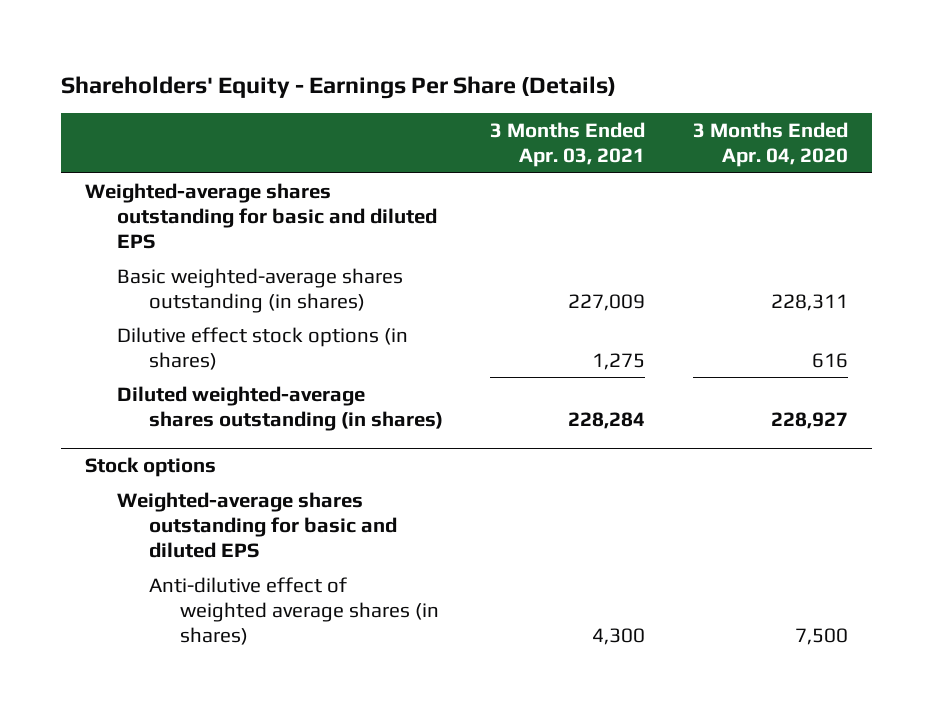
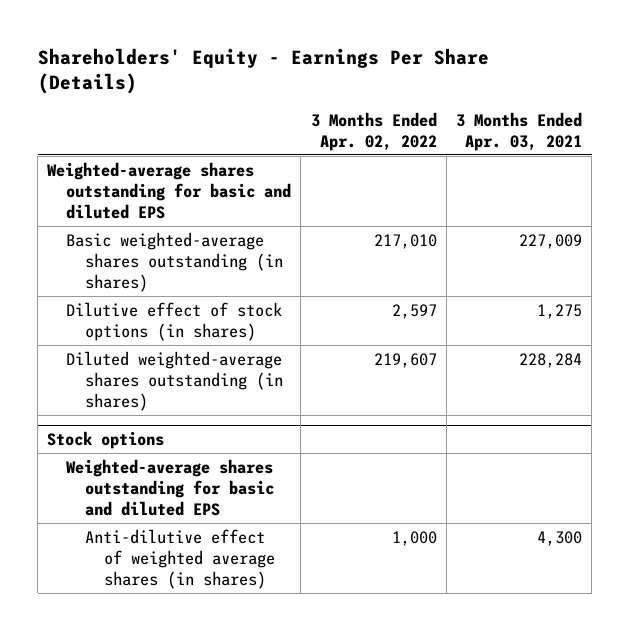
[693,122,849,168] 3 Months Ended Apr. 04, 2020 -> none
none -> [310,111,437,151] 3 Months Ended Apr. 02, 2022
[116,326,408,370] Dilutive effect stock options (in shares) -> [66,301,283,341] Dilutive effect of stock options (in shares)

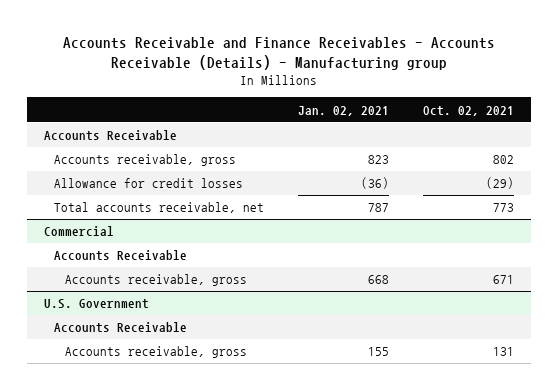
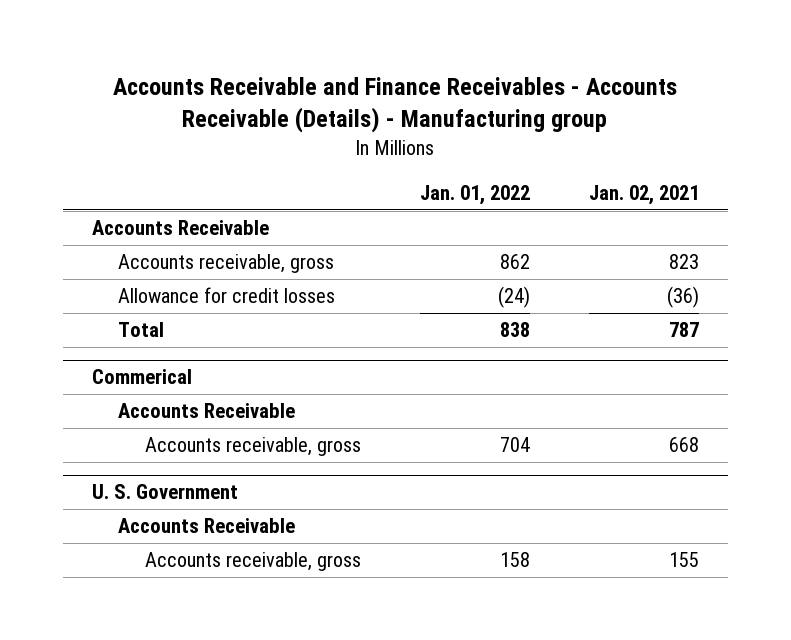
[423,105,515,116] Oct. 02, 2021 -> none
none -> [419,185,530,206] Jan. 01, 2022
[54,202,265,214] Total accounts receivable, net -> [118,322,165,338] Total
[43,226,114,237] Commercial -> [92,369,193,385] Commerical
[43,299,149,310] U.S. Government -> [92,484,239,500] U. S. Government

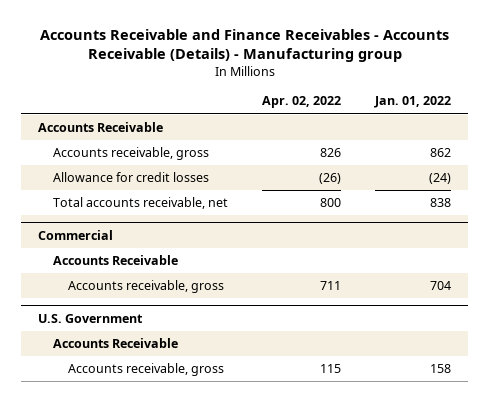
[588,185,699,206] Jan. 02, 2021 -> none
none -> [262,96,342,109] Apr. 02, 2022
[118,322,165,338] Total -> [52,197,228,210] Total accounts receivable, net
[92,369,193,385] Commerical -> [37,230,113,241] Commercial
[92,484,239,500] U. S. Government -> [37,314,143,324] U.S. Government

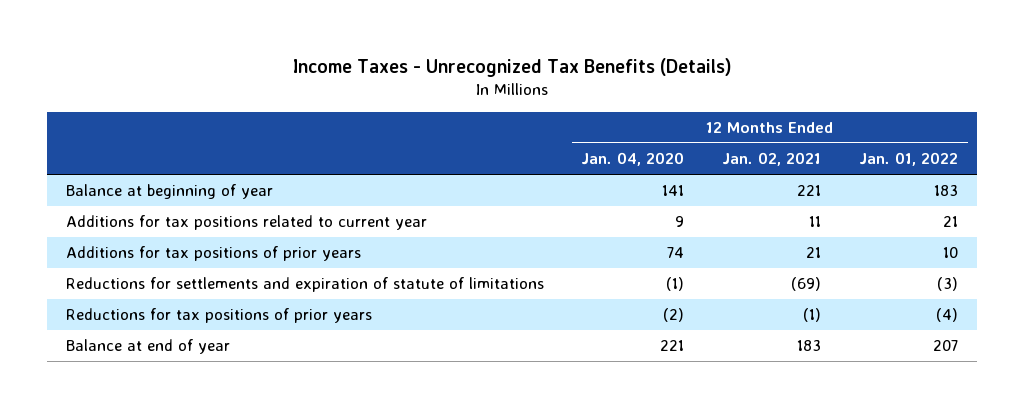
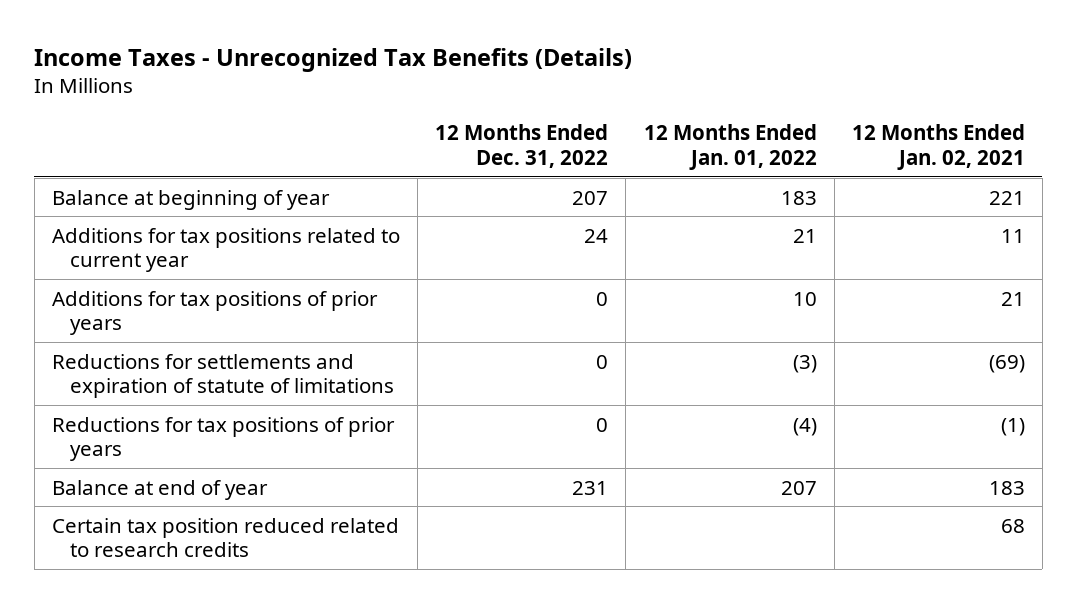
[581,152,685,167] Jan. 04, 2020 -> none
none -> [435,124,609,168] 12 Months Ended Dec. 31, 2022
none -> [52,517,400,558] Certain tax position reduced related to research credits

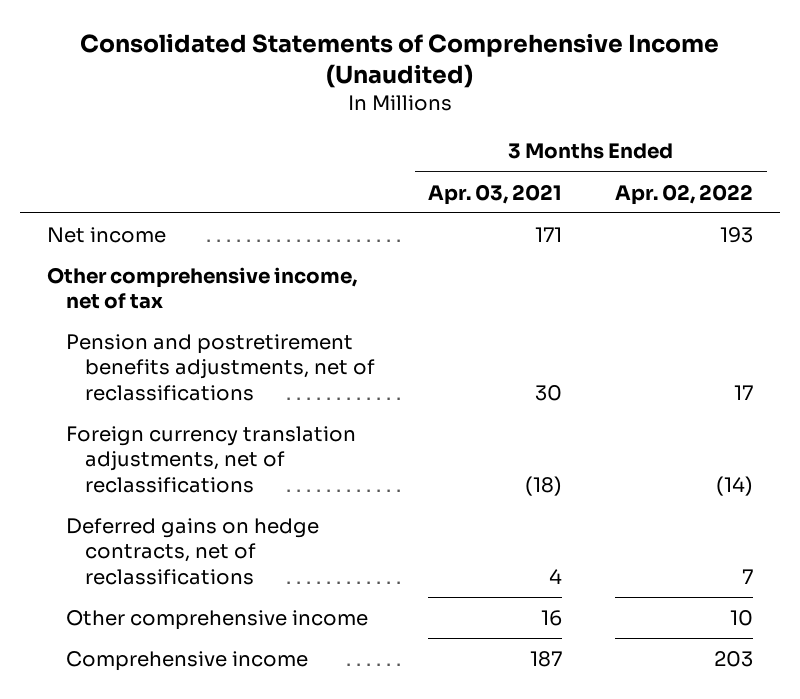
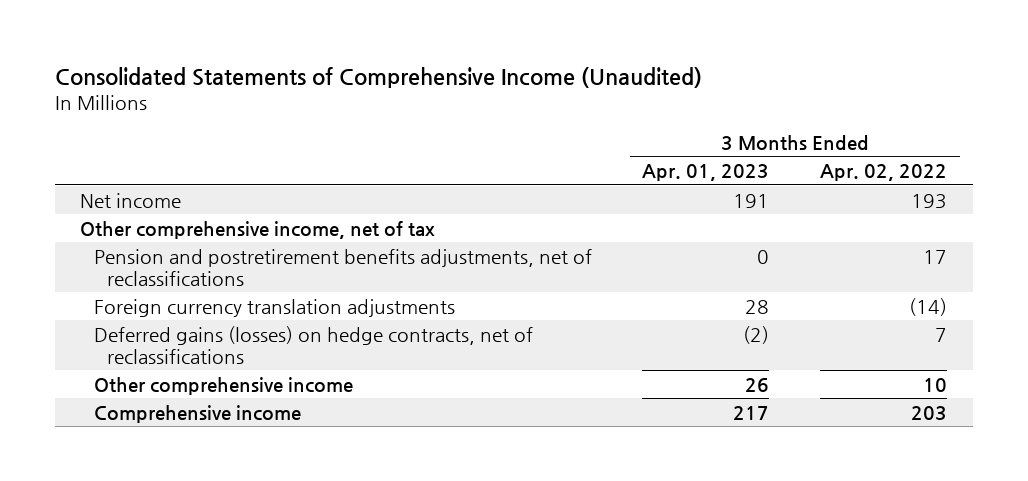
[427,183,562,205] Apr. 03, 2021 -> none
none -> [642,163,770,181] Apr. 01, 2023
[65,425,356,493] Foreign currency translation adjustments, net of reclassifications -> [93,298,455,317] Foreign currency translation adjustments
[65,517,319,585] Deferred gains on hedge contracts, net of reclassifications -> [93,325,533,364] Deferred gains (losses) on hedge contracts, net of reclassifications

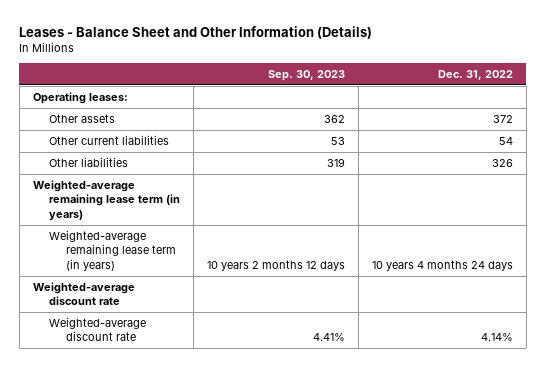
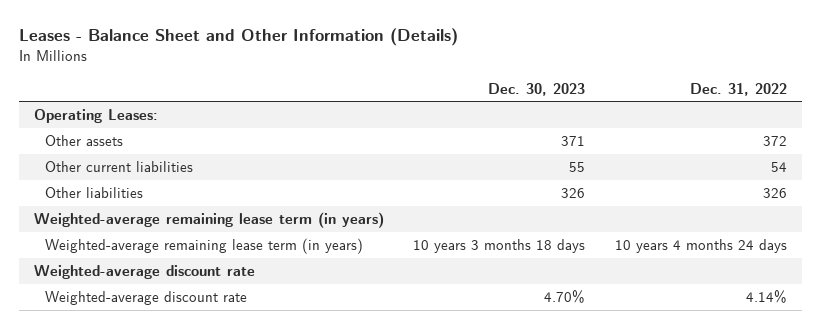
[268,69,346,81] Sep. 30, 2023 -> none
none -> [488,82,586,96] Dec. 30, 2023
[32,91,128,104] Operating leases: -> [33,109,158,124] Operating Leases:

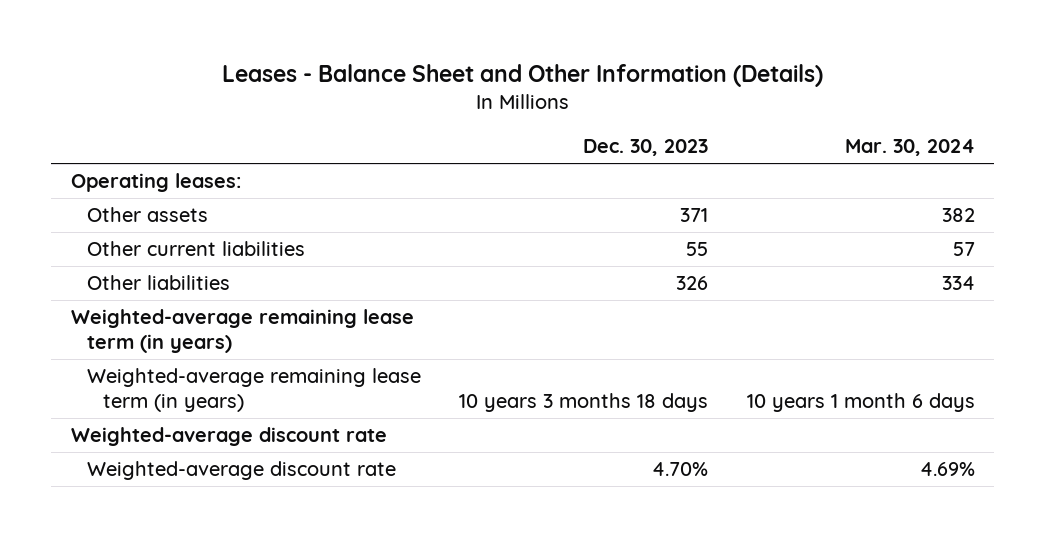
[690,82,788,96] Dec. 31, 2022 -> none
none -> [844,139,975,157] Mar. 30, 2024
[33,109,158,124] Operating Leases: -> [70,173,241,193] Operating leases:

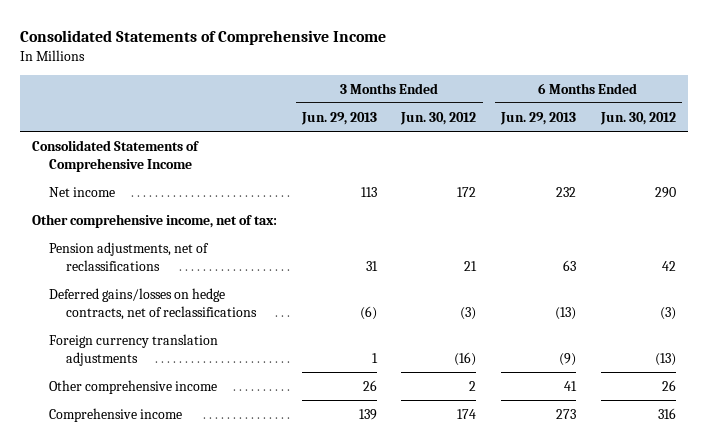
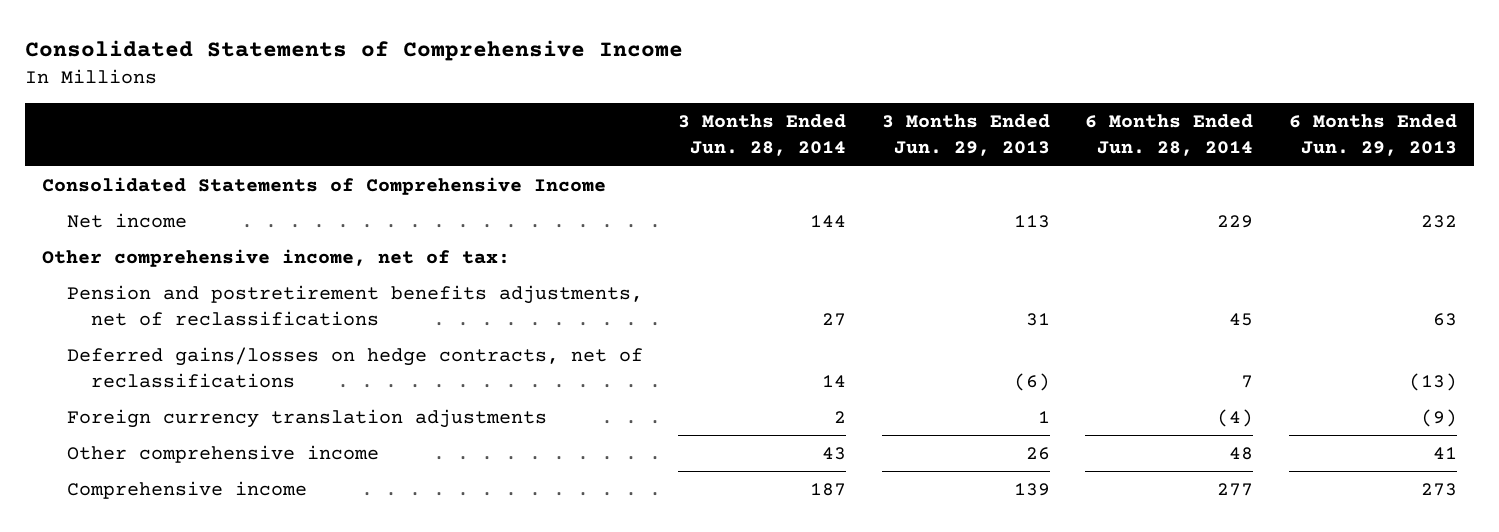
[400,111,477,125] Jun. 30, 2012 -> none
[599,111,676,125] Jun. 30, 2012 -> none
none -> [678,114,847,157] 3 Months Ended Jun. 28, 2014
none -> [1085,114,1254,157] 6 Months Ended Jun. 28, 2014
[48,241,209,271] Pension adjustments, net of reclassifications -> [66,284,643,327] Pension and postretirement benefits adjustments, net of reclassifications

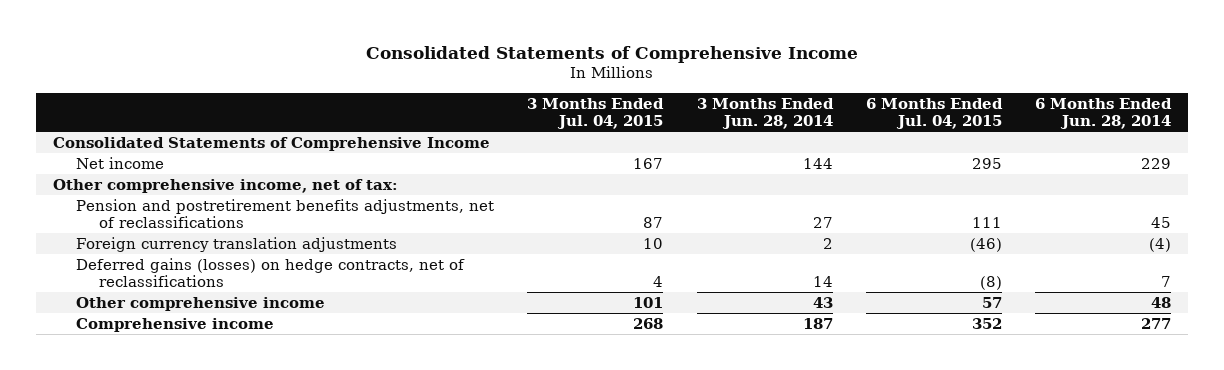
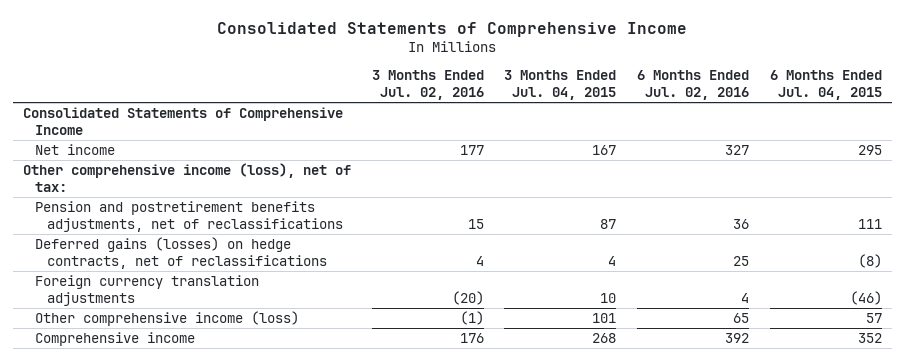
[696,97,834,130] 3 Months Ended Jun. 28, 2014 -> none
[1035,97,1173,130] 6 Months Ended Jun. 28, 2014 -> none
none -> [371,69,484,100] 3 Months Ended Jul. 02, 2016
none -> [637,69,750,100] 6 Months Ended Jul. 02, 2016
[52,178,398,193] Other comprehensive income, net of tax: -> [23,163,352,193] Other comprehensive income (loss), net of tax:
[76,236,398,252] Foreign currency translation adjustments -> [35,275,260,307] Foreign currency translation adjustments
[76,296,326,311] Other comprehensive income -> [35,311,300,327] Other comprehensive income (loss)

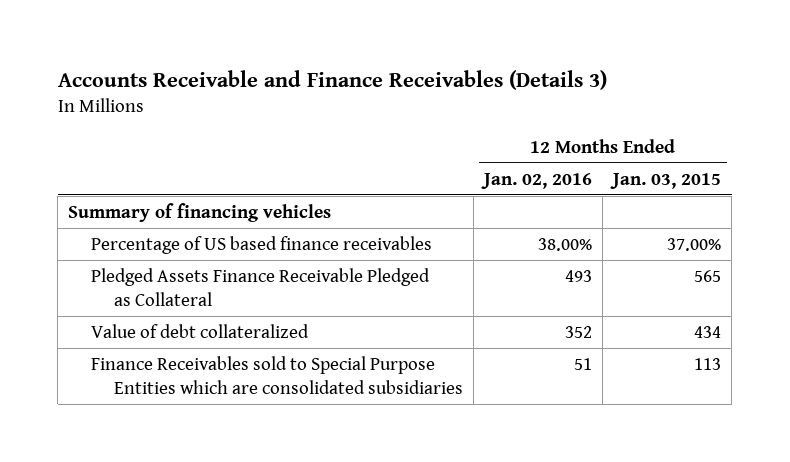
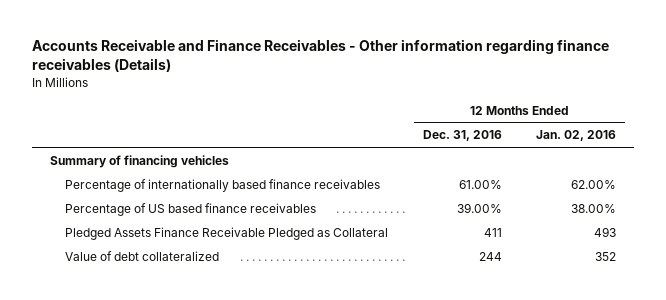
[57,69,607,90] Accounts Receivable and Finance Receivables (Details 3) -> [32,39,610,73] Accounts Receivable and Finance Receivables - Other information regarding finance receivables (Details)
[610,172,722,189] Jan. 03, 2015 -> none
none -> [422,130,502,142] Dec. 31, 2016
none -> [64,178,380,192] Percentage of internationally based finance receivables
[91,355,464,395] Finance Receivables sold to Special Purpose Entities which are consolidated subsidiaries -> none

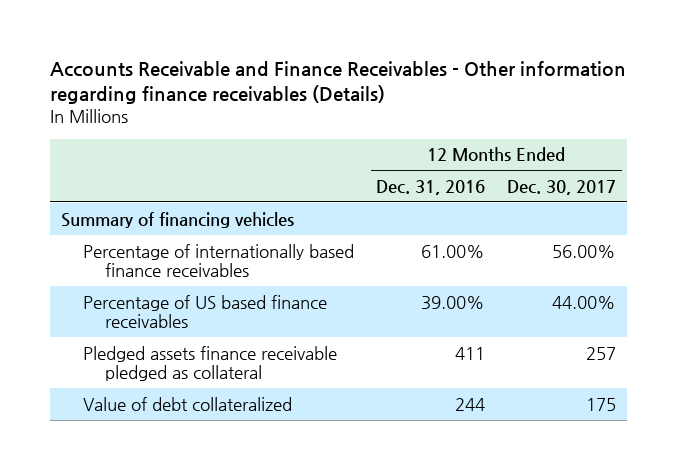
[536,130,617,142] Jan. 02, 2016 -> none
none -> [507,179,617,195] Dec. 30, 2017
[64,226,388,240] Pledged Assets Finance Receivable Pledged as Collateral -> [83,345,338,382] Pledged assets finance receivable pledged as collateral

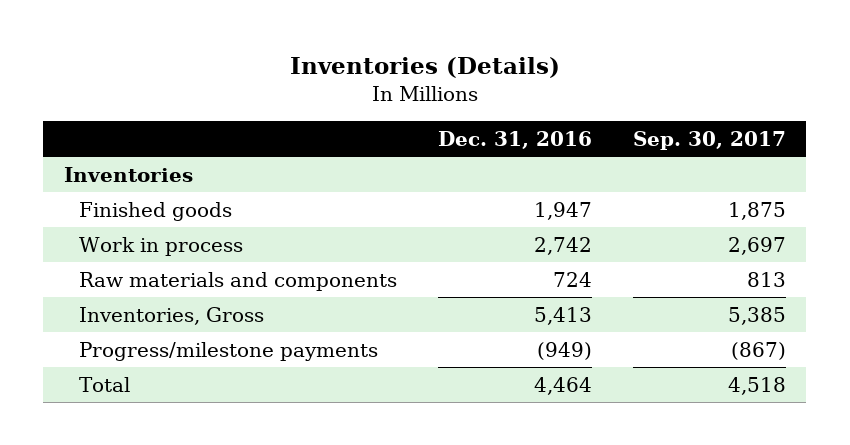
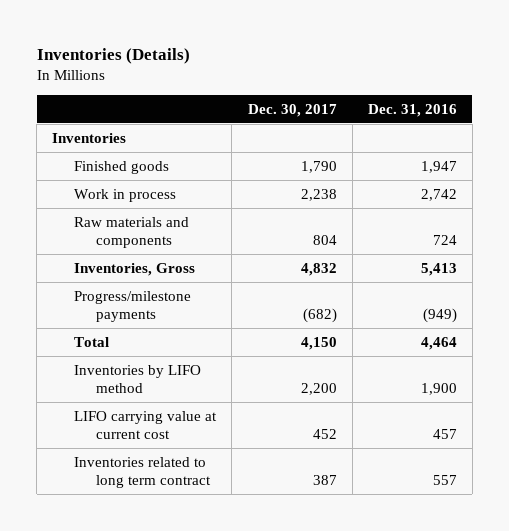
[632,130,786,150] Sep. 30, 2017 -> none
none -> [247,103,337,117] Dec. 30, 2017
none -> [74,364,202,393] Inventories by LIFO method
none -> [74,410,218,439] LIFO carrying value at current cost
none -> [74,456,212,488] Inventories related to long term contract

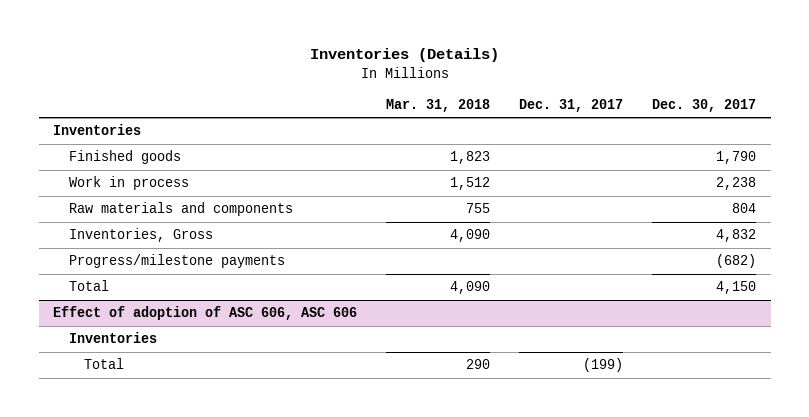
[367,103,457,117] Dec. 31, 2016 -> none
none -> [386,98,491,112] Mar. 31, 2018
none -> [519,98,624,112] Dec. 31, 2017
[74,364,202,393] Inventories by LIFO method -> none
[74,410,218,439] LIFO carrying value at current cost -> none
[74,456,212,488] Inventories related to long term contract -> none
none -> [53,306,358,321] Effect of adoption of ASC 606, ASC 606
none -> [68,332,157,344] Inventories
none -> [84,358,125,370] Total

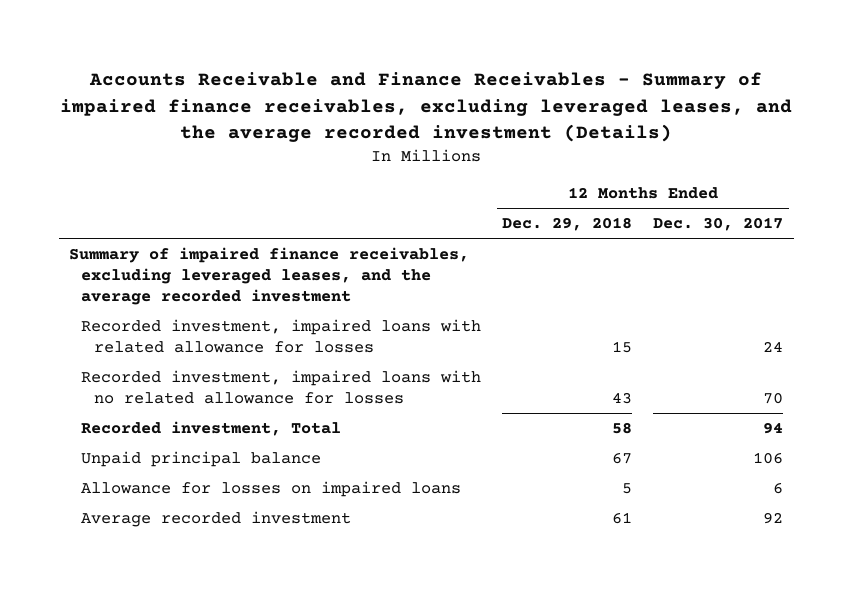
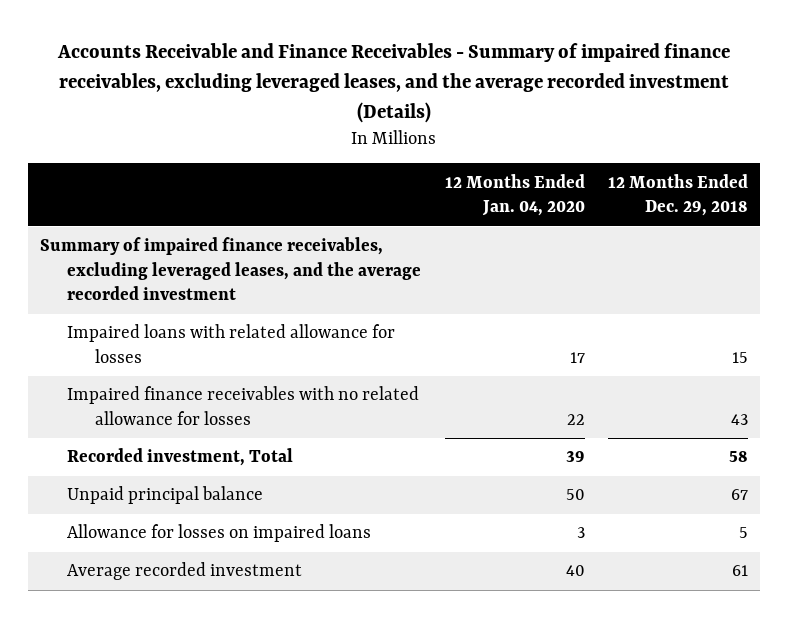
[653,217,784,232] Dec. 30, 2017 -> none
none -> [444,173,585,217] 12 Months Ended Jan. 04, 2020
[81,318,482,354] Recorded investment, impaired loans with related allowance for losses -> [67,324,396,363] Impaired loans with related allowance for losses
[81,369,482,405] Recorded investment, impaired loans with no related allowance for losses -> [67,386,420,425] Impaired finance receivables with no related allowance for losses

